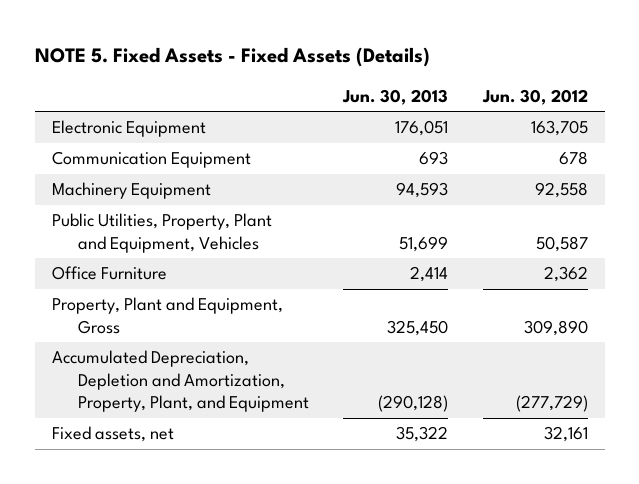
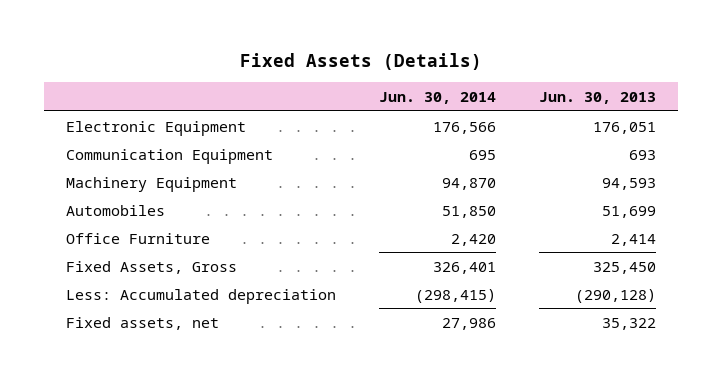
[34,47,430,68] NOTE 5. Fixed Assets - Fixed Assets (Details) -> [239,53,482,71] Fixed Assets (Details)
[481,88,588,105] Jun. 30, 2012 -> none
none -> [378,92,496,105] Jun. 30, 2014
[51,213,272,253] Public Utilities, Property, Plant and Equipment, Vehicles -> [65,204,165,216] Automobiles
[51,297,283,334] Property, Plant and Equipment, Gross -> [65,260,237,274] Fixed Assets, Gross
[51,350,309,413] Accumulated Depreciation, Depletion and Amortization, Property, Plant, and Equipment -> [65,288,336,304] Less: Accumulated depreciation

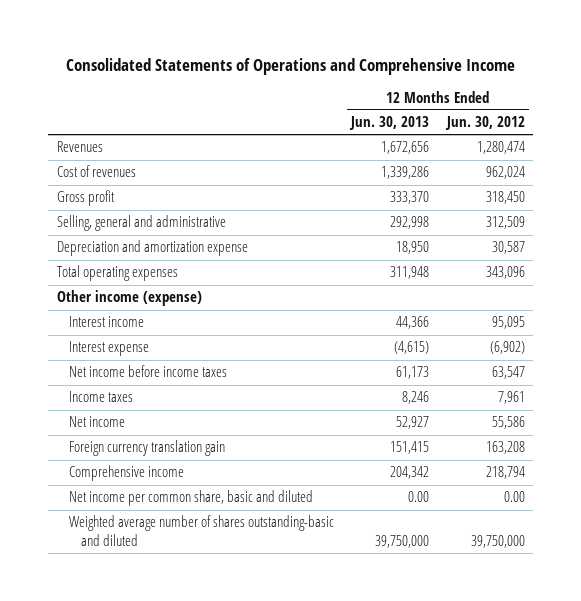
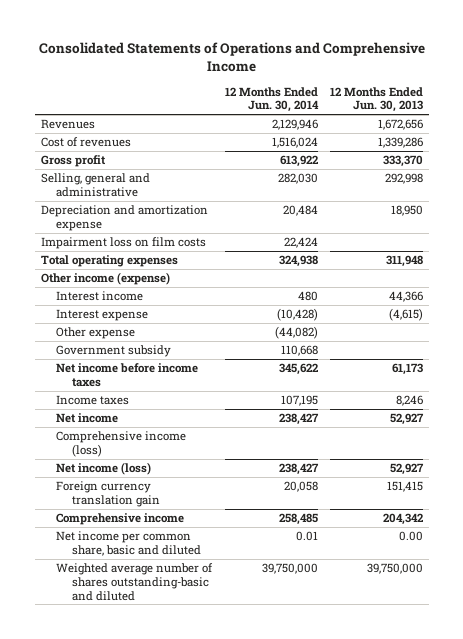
[444,116,525,131] Jun. 30, 2012 -> none
none -> [224,86,319,113] 12 Months Ended Jun. 30, 2014
none -> [40,237,206,250] Impairment loss on film costs
none -> [56,327,136,340] Other expense
none -> [56,345,172,358] Government subsidy
none -> [56,431,187,457] Comprehensive income (loss)
none -> [56,462,152,476] Net income (loss)

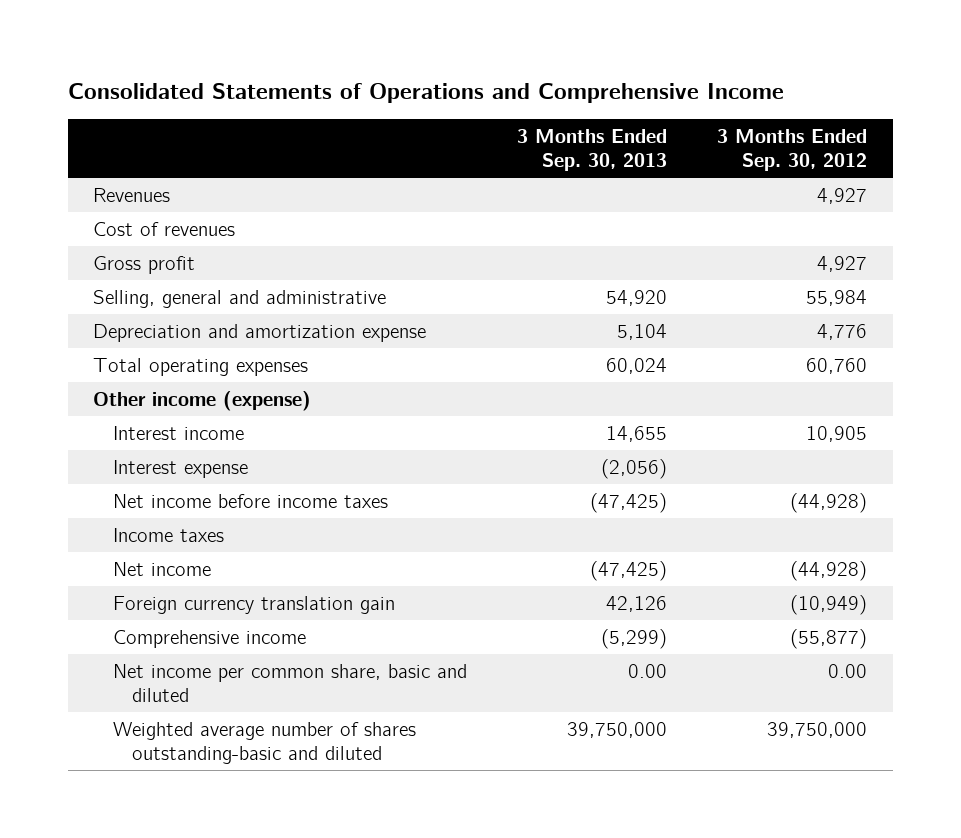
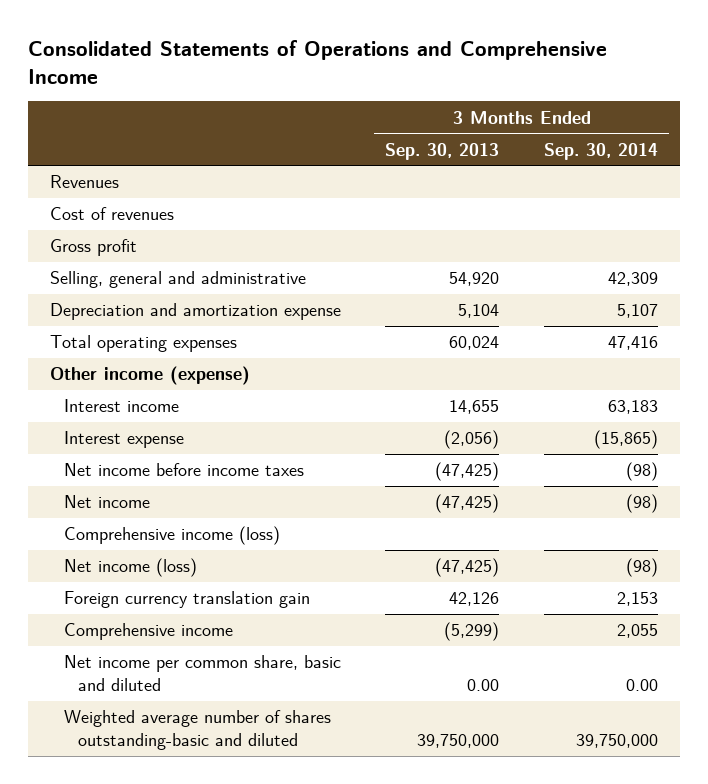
[717,129,868,172] 3 Months Ended Sep. 30, 2012 -> none
none -> [543,142,658,160] Sep. 30, 2014
[112,527,224,542] Income taxes -> none
none -> [63,526,280,546] Comprehensive income (loss)
none -> [63,558,197,578] Net income (loss)

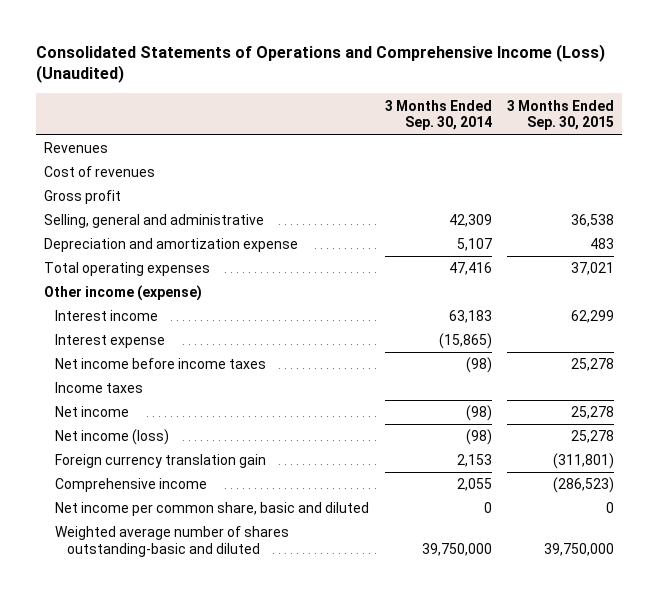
[27,39,607,84] Consolidated Statements of Operations and Comprehensive Income -> [35,43,605,84] Consolidated Statements of Operations and Comprehensive Income (Loss) (Unaudited)
[385,142,500,160] Sep. 30, 2013 -> none
none -> [507,99,615,131] 3 Months Ended Sep. 30, 2015
none -> [55,382,144,394] Income taxes
[63,526,280,546] Comprehensive income (loss) -> none
[625,679,658,692] 0.00 -> [483,502,492,514] 0

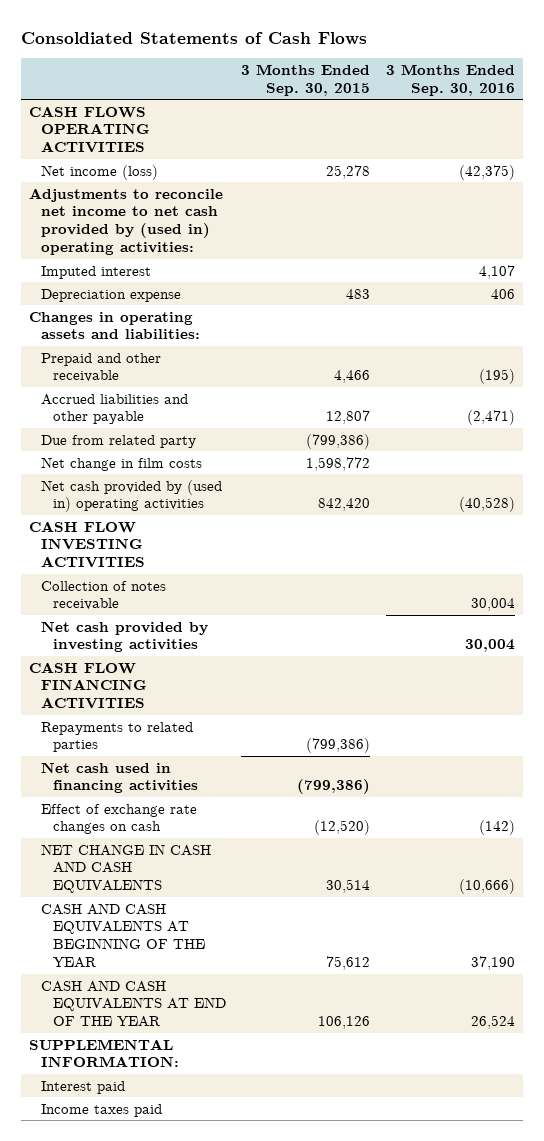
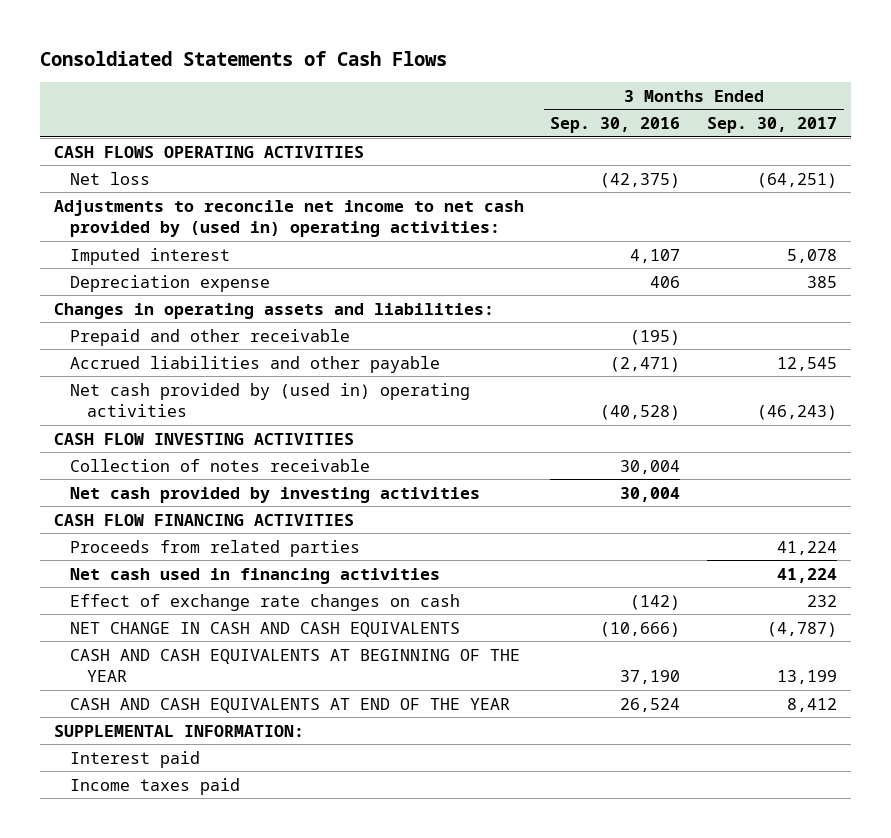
[241,64,371,96] 3 Months Ended Sep. 30, 2015 -> none
none -> [707,117,838,134] Sep. 30, 2017
[40,164,158,180] Net income (loss) -> [70,171,151,185] Net loss
[40,434,196,448] Due from related party -> none
[40,456,202,471] Net change in film costs -> none
[40,721,193,753] Repayments to related parties -> none
none -> [70,539,361,557] Proceeds from related parties

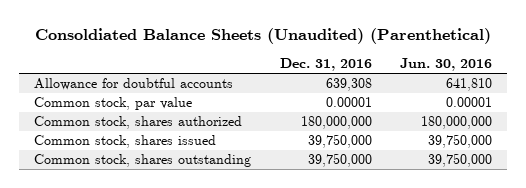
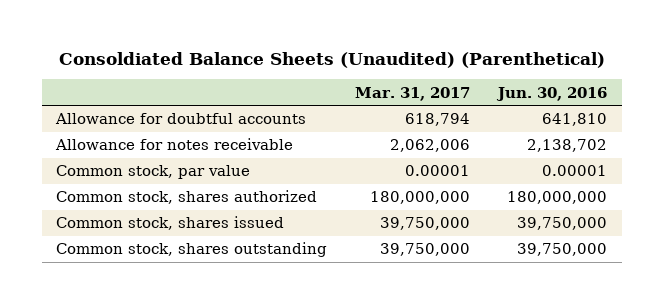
[279,57,372,71] Dec. 31, 2016 -> none
none -> [355,86,471,101] Mar. 31, 2017
none -> [54,138,293,151] Allowance for notes receivable

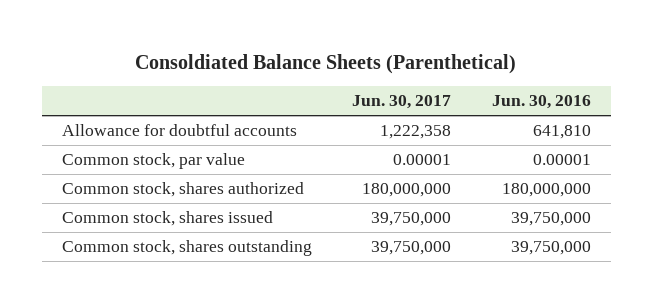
[58,51,605,68] Consoldiated Balance Sheets (Unaudited) (Parenthetical) -> [135,53,517,74] Consoldiated Balance Sheets (Parenthetical)
[355,86,471,101] Mar. 31, 2017 -> none
none -> [352,95,452,110] Jun. 30, 2017
[54,138,293,151] Allowance for notes receivable -> none

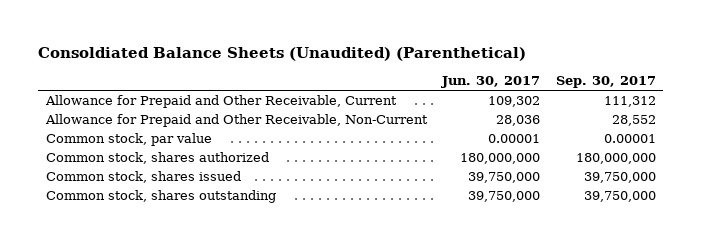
[135,53,517,74] Consoldiated Balance Sheets (Parenthetical) -> [37,47,526,62] Consoldiated Balance Sheets (Unaudited) (Parenthetical)
[491,95,591,110] Jun. 30, 2016 -> none
none -> [555,76,656,89] Sep. 30, 2017
[61,123,297,136] Allowance for doubtful accounts -> none
none -> [44,95,397,109] Allowance for Prepaid and Other Receivable, Current
none -> [44,114,428,128] Allowance for Prepaid and Other Receivable, Non-Current

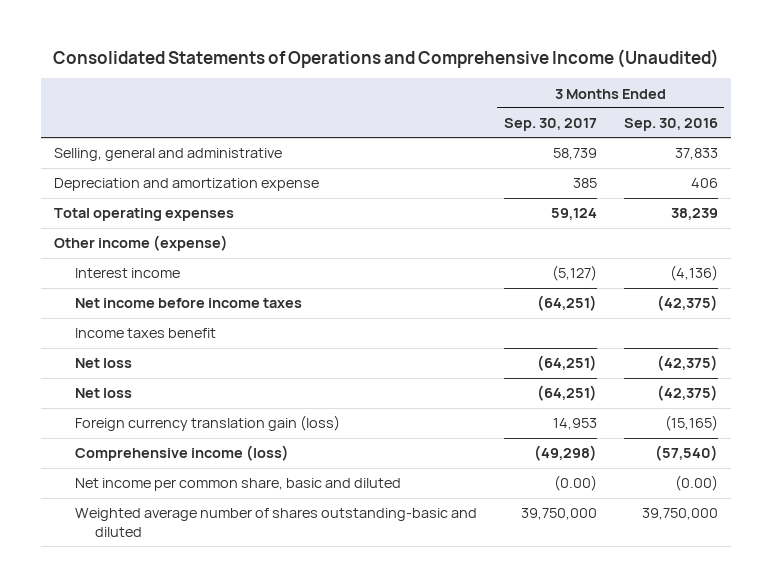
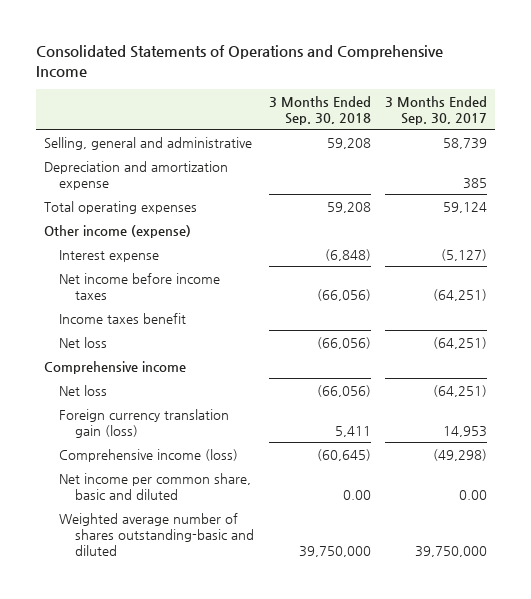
[53,48,720,68] Consolidated Statements of Operations and Comprehensive Income (Unaudited) -> [36,45,444,78] Consolidated Statements of Operations and Comprehensive Income
[623,118,718,132] Sep. 30, 2016 -> none
none -> [268,95,371,125] 3 Months Ended Sep. 30, 2018
[74,268,180,279] Interest income -> [59,249,160,262] Interest expense
none -> [43,360,186,374] Comprehensive income
[553,475,597,492] (0.00) -> [459,489,488,500] 0.00

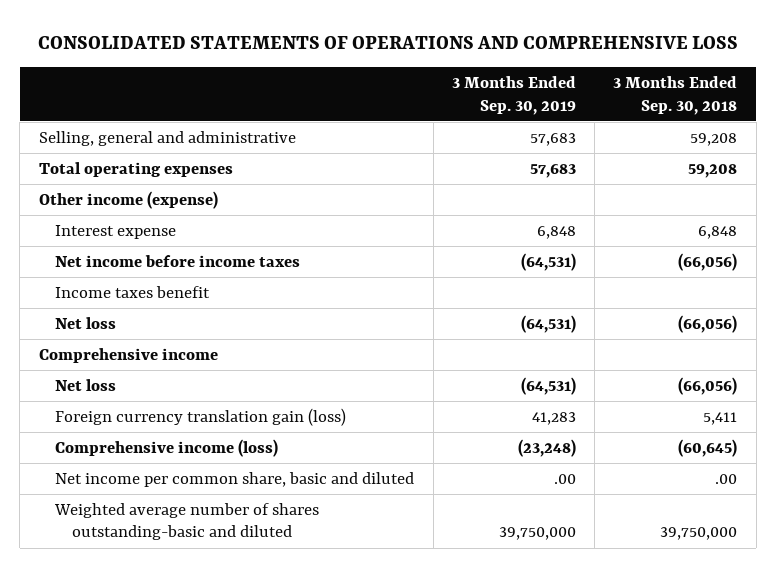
[36,45,444,78] Consolidated Statements of Operations and Comprehensive Income -> [38,35,739,49] CONSOLIDATED STATEMENTS OF OPERATIONS AND COMPREHENSIVE LOSS
[385,95,488,125] 3 Months Ended Sep. 30, 2017 -> none
none -> [451,76,576,115] 3 Months Ended Sep. 30, 2019
[43,160,228,190] Depreciation and amortization expense -> none
[324,248,371,261] (6,848) -> [698,225,738,239] 6,848
[342,489,371,500] 0.00 -> [715,473,738,484] .00

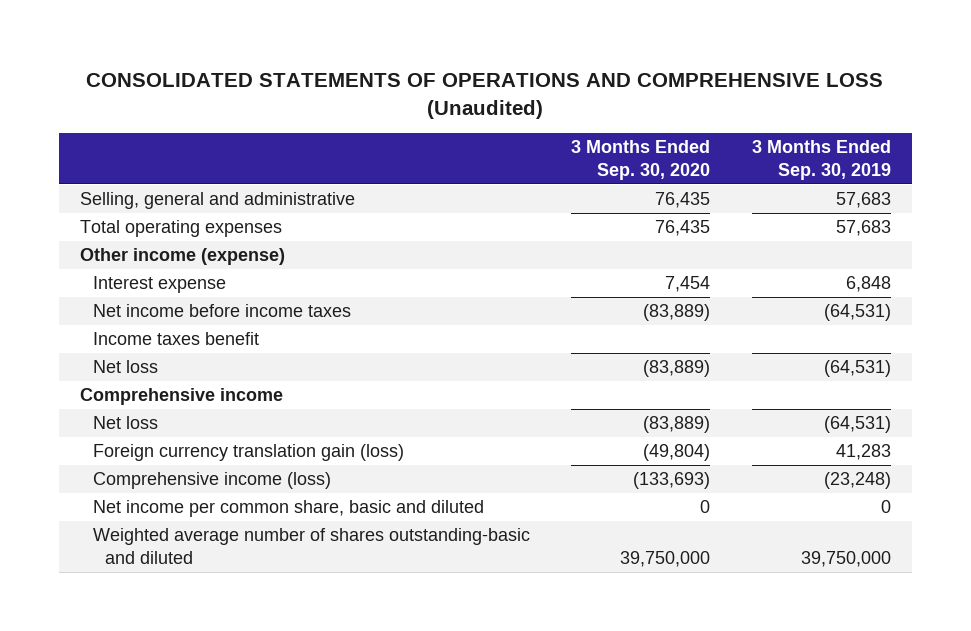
[38,35,739,49] CONSOLIDATED STATEMENTS OF OPERATIONS AND COMPREHENSIVE LOSS -> [86,72,884,119] CONSOLIDATED STATEMENTS OF OPERATIONS AND COMPREHENSIVE LOSS (Unaudited)
[613,76,738,115] 3 Months Ended Sep. 30, 2018 -> none
none -> [571,139,711,180] 3 Months Ended Sep. 30, 2020
[553,473,576,484] .00 -> [880,500,891,514] 0

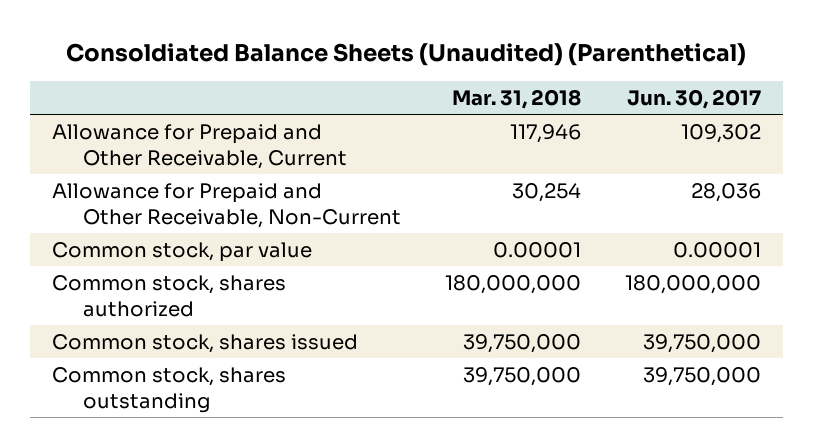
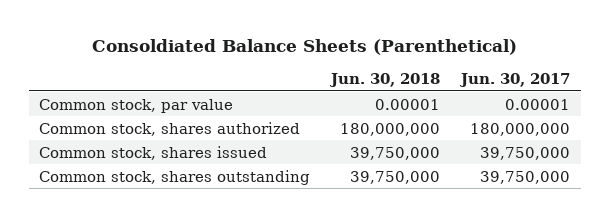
[66,43,747,67] Consoldiated Balance Sheets (Unaudited) (Parenthetical) -> [91,38,517,55] Consoldiated Balance Sheets (Parenthetical)
[451,89,581,110] Mar. 31, 2018 -> none
none -> [329,73,441,88] Jun. 30, 2018
[51,123,347,169] Allowance for Prepaid and Other Receivable, Current -> none
[51,182,401,228] Allowance for Prepaid and Other Receivable, Non-Current -> none

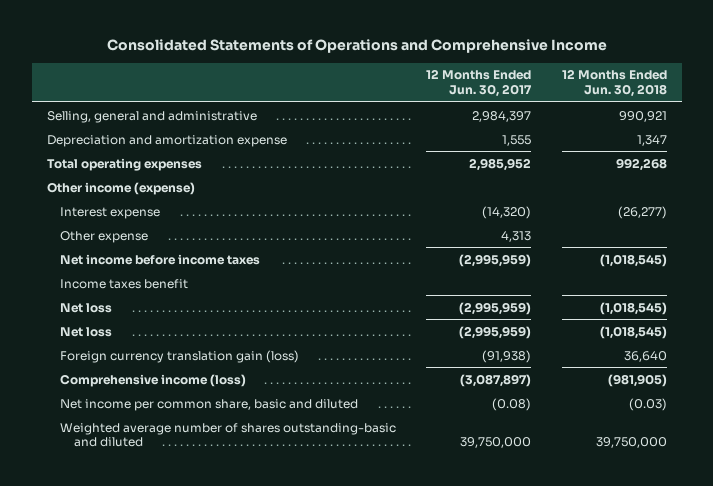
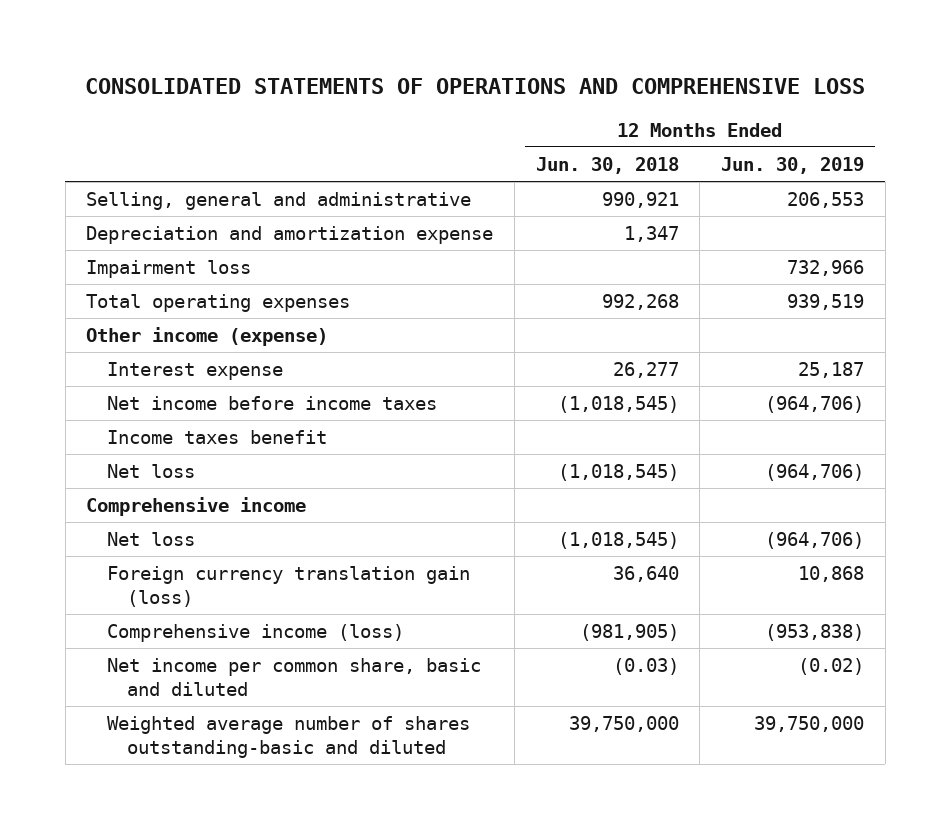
[106,39,607,54] Consolidated Statements of Operations and Comprehensive Income -> [85,77,866,94] CONSOLIDATED STATEMENTS OF OPERATIONS AND COMPREHENSIVE LOSS
[426,69,533,97] 12 Months Ended Jun. 30, 2017 -> none
none -> [721,156,865,174] Jun. 30, 2019
none -> [86,259,252,278] Impairment loss
[60,230,149,243] Other expense -> none
[617,205,667,219] (26,277) -> [612,361,679,378] 26,277
none -> [86,496,307,516] Comprehensive income

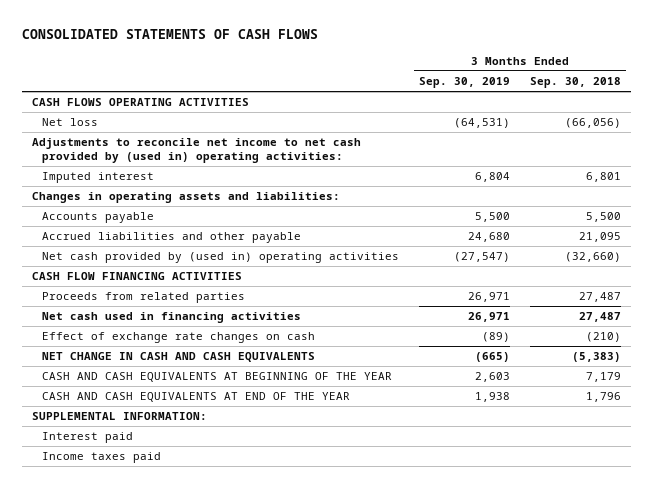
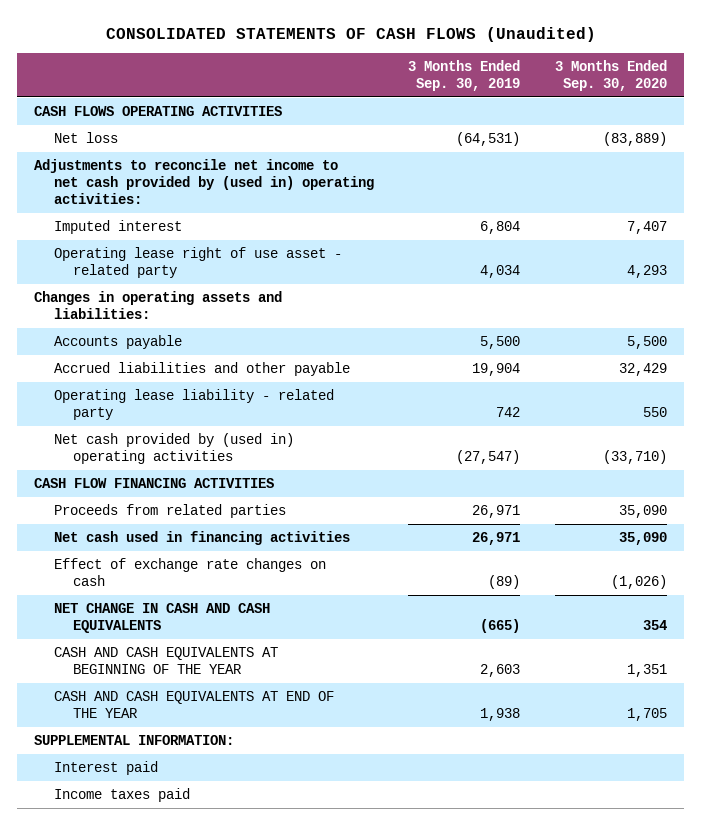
[22,29,319,40] CONSOLIDATED STATEMENTS OF CASH FLOWS -> [105,26,596,42] CONSOLIDATED STATEMENTS OF CASH FLOWS (Unaudited)
[529,77,621,89] Sep. 30, 2018 -> none
none -> [554,59,667,91] 3 Months Ended Sep. 30, 2020
none -> [53,247,342,279] Operating lease right of use asset - related party
[467,232,510,243] 24,680 -> [472,363,521,377] 19,904
none -> [53,389,334,421] Operating lease liability - related party

